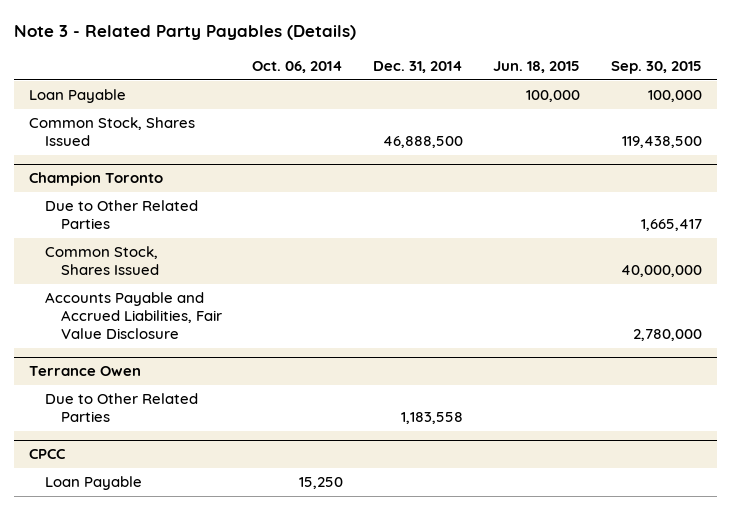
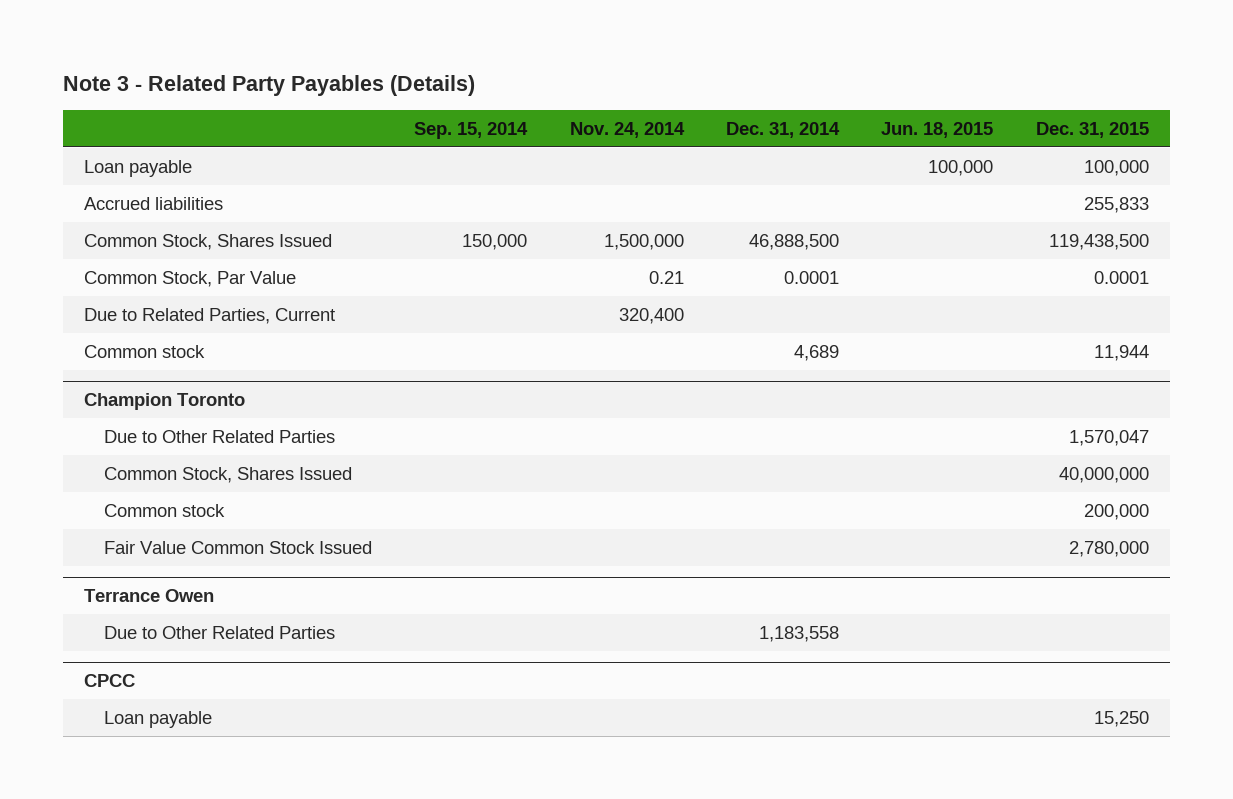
[251,61,343,74] Oct. 06, 2014 -> none
[610,61,702,75] Sep. 30, 2015 -> none
none -> [414,121,529,139] Sep. 15, 2014
none -> [569,121,685,138] Nov. 24, 2014
none -> [1035,121,1149,138] Dec. 31, 2015
[29,89,127,104] Loan Payable -> [83,159,192,177] Loan payable
none -> [83,196,223,210] Accrued liabilities
none -> [83,270,296,287] Common Stock, Par Value
none -> [83,307,335,324] Due to Related Parties, Current
none -> [83,344,205,358] Common stock
[44,292,222,340] Accounts Payable and Accrued Liabilities, Fair Value Disclosure -> none
none -> [103,503,225,517] Common stock
none -> [103,540,372,554] Fair Value Common Stock Issued
[44,476,142,491] Loan Payable -> [103,710,212,728] Loan payable

